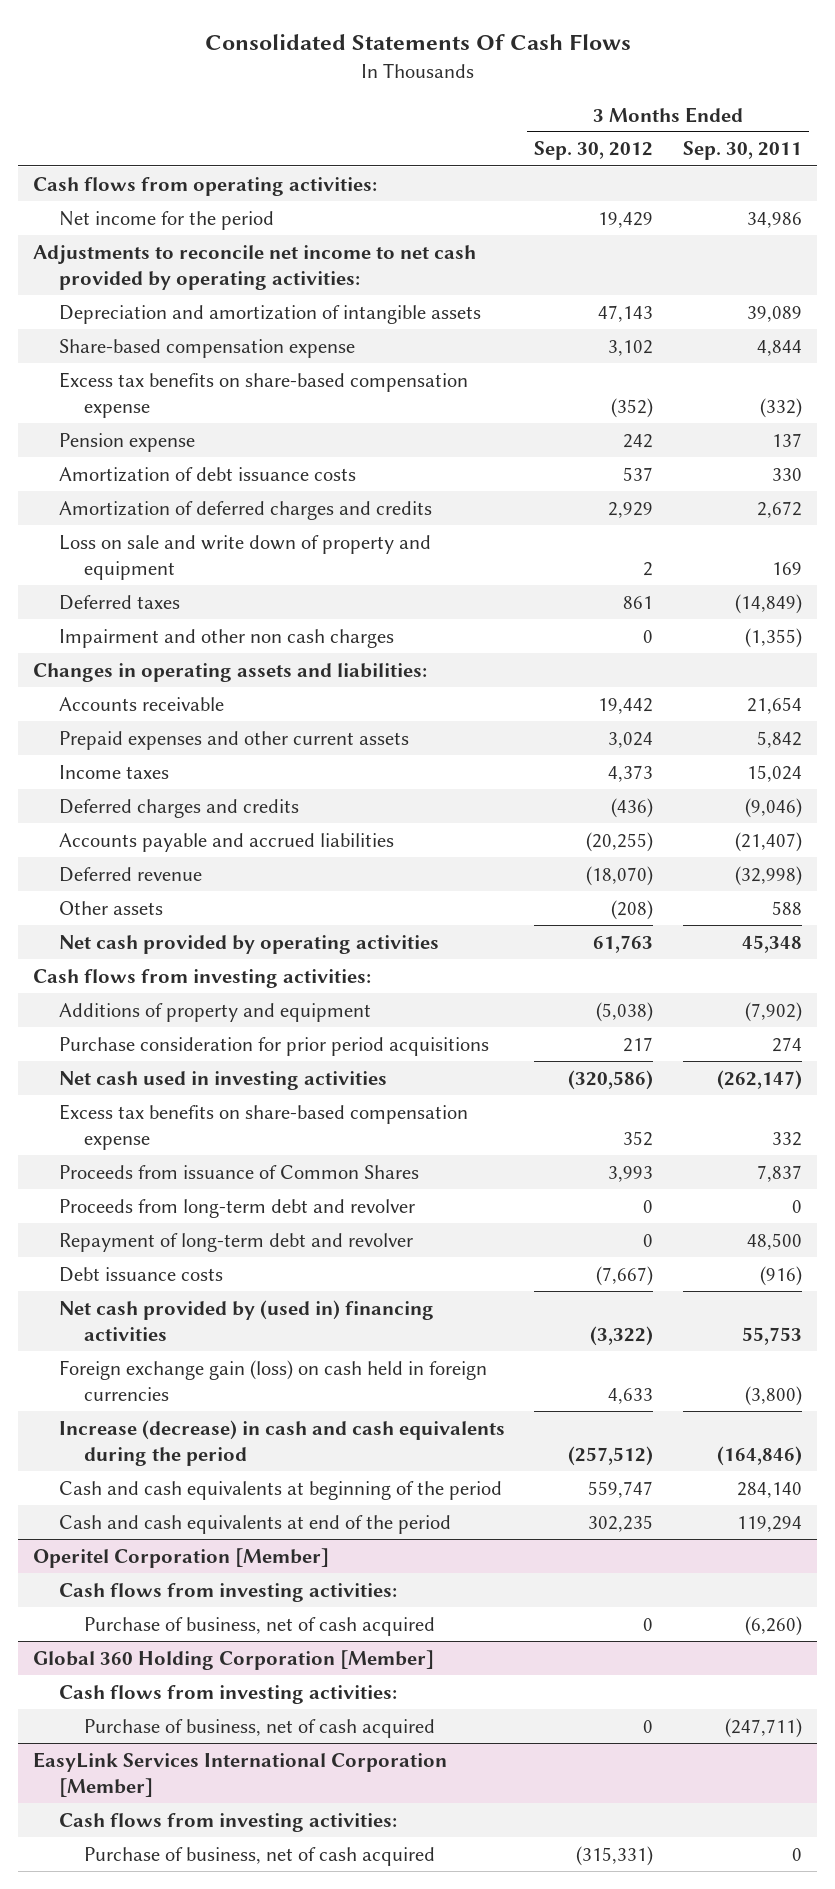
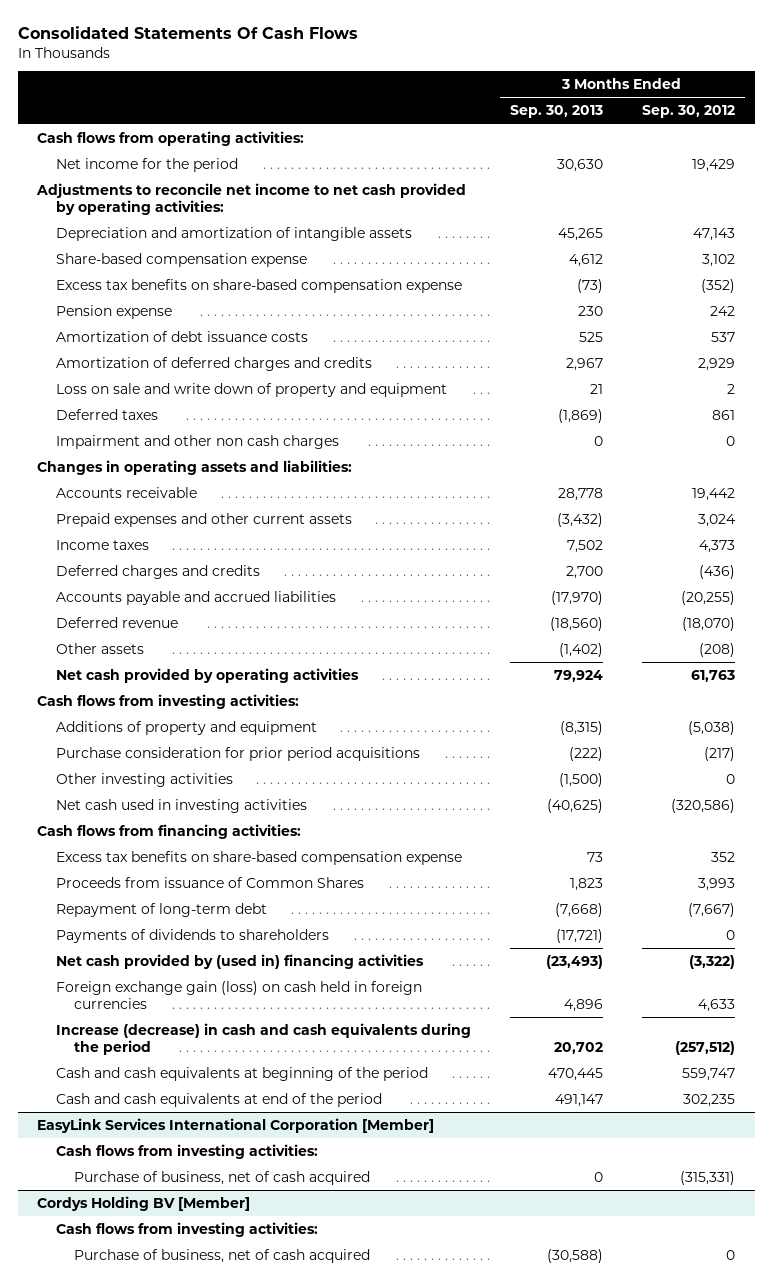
[682,141,802,161] Sep. 30, 2011 -> none
none -> [509,105,603,119] Sep. 30, 2013
[623,1036,654,1052] 217 -> [703,746,735,761] (217)
none -> [55,772,233,787] Other investing activities
none -> [37,823,302,839] Cash flows from financing activities:
[58,1198,415,1218] Proceeds from long-term debt and revolver -> none
[58,1266,223,1282] Debt issuance costs -> none
[58,1232,413,1252] Repayment of long-term debt and revolver -> [55,902,267,917] Repayment of long-term debt
[643,1233,654,1247] 0 -> [687,902,735,917] (7,667)
none -> [55,928,329,943] Payments of dividends to shareholders
[33,1547,330,1568] Operitel Corporation [Member] -> none
[58,1582,397,1602] Cash flows from investing activities: -> none
[84,1616,436,1636] Purchase of business, net of cash acquired -> none
[33,1649,435,1670] Global 360 Holding Corporation [Member] -> none
[58,1684,397,1704] Cash flows from investing activities: -> none
[84,1718,436,1738] Purchase of business, net of cash acquired -> none
none -> [37,1195,251,1211] Cordys Holding BV [Member]
none -> [55,1221,318,1237] Cash flows from investing activities:
none -> [74,1248,371,1263] Purchase of business, net of cash acquired

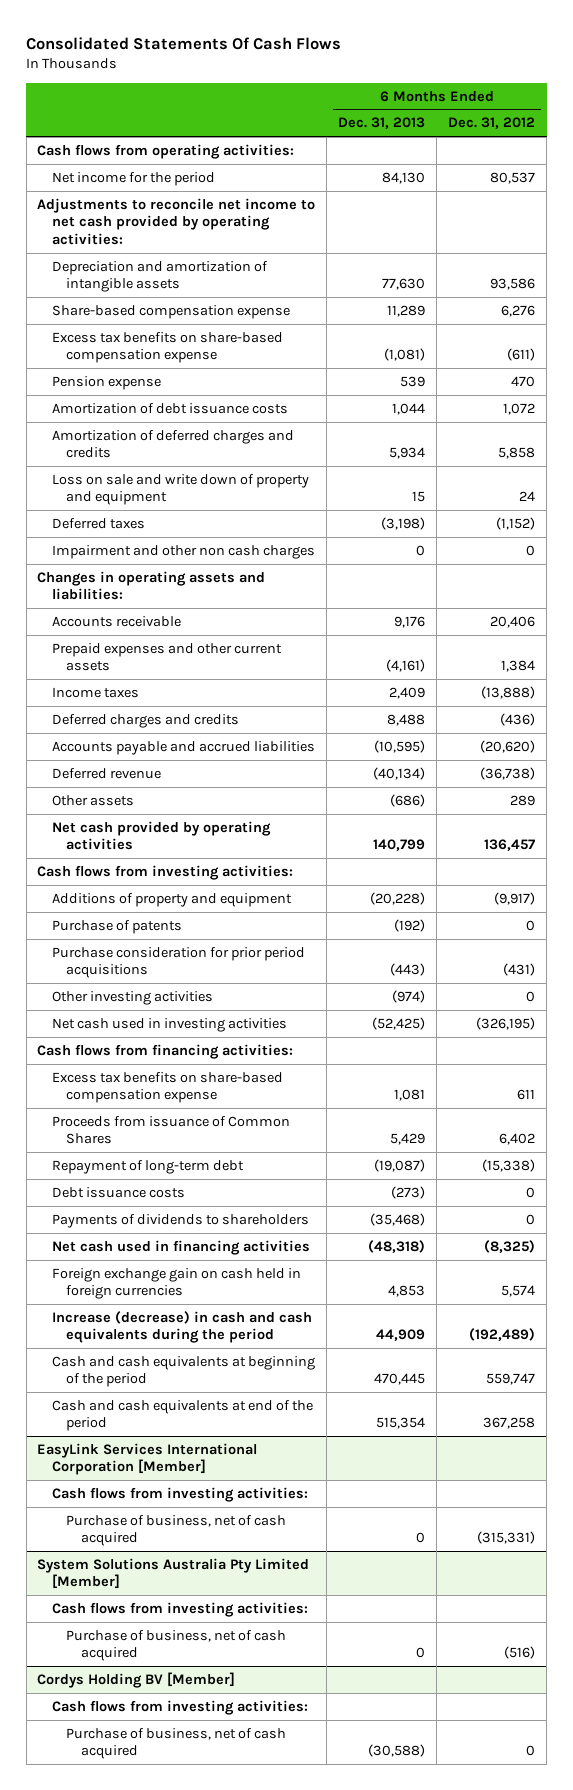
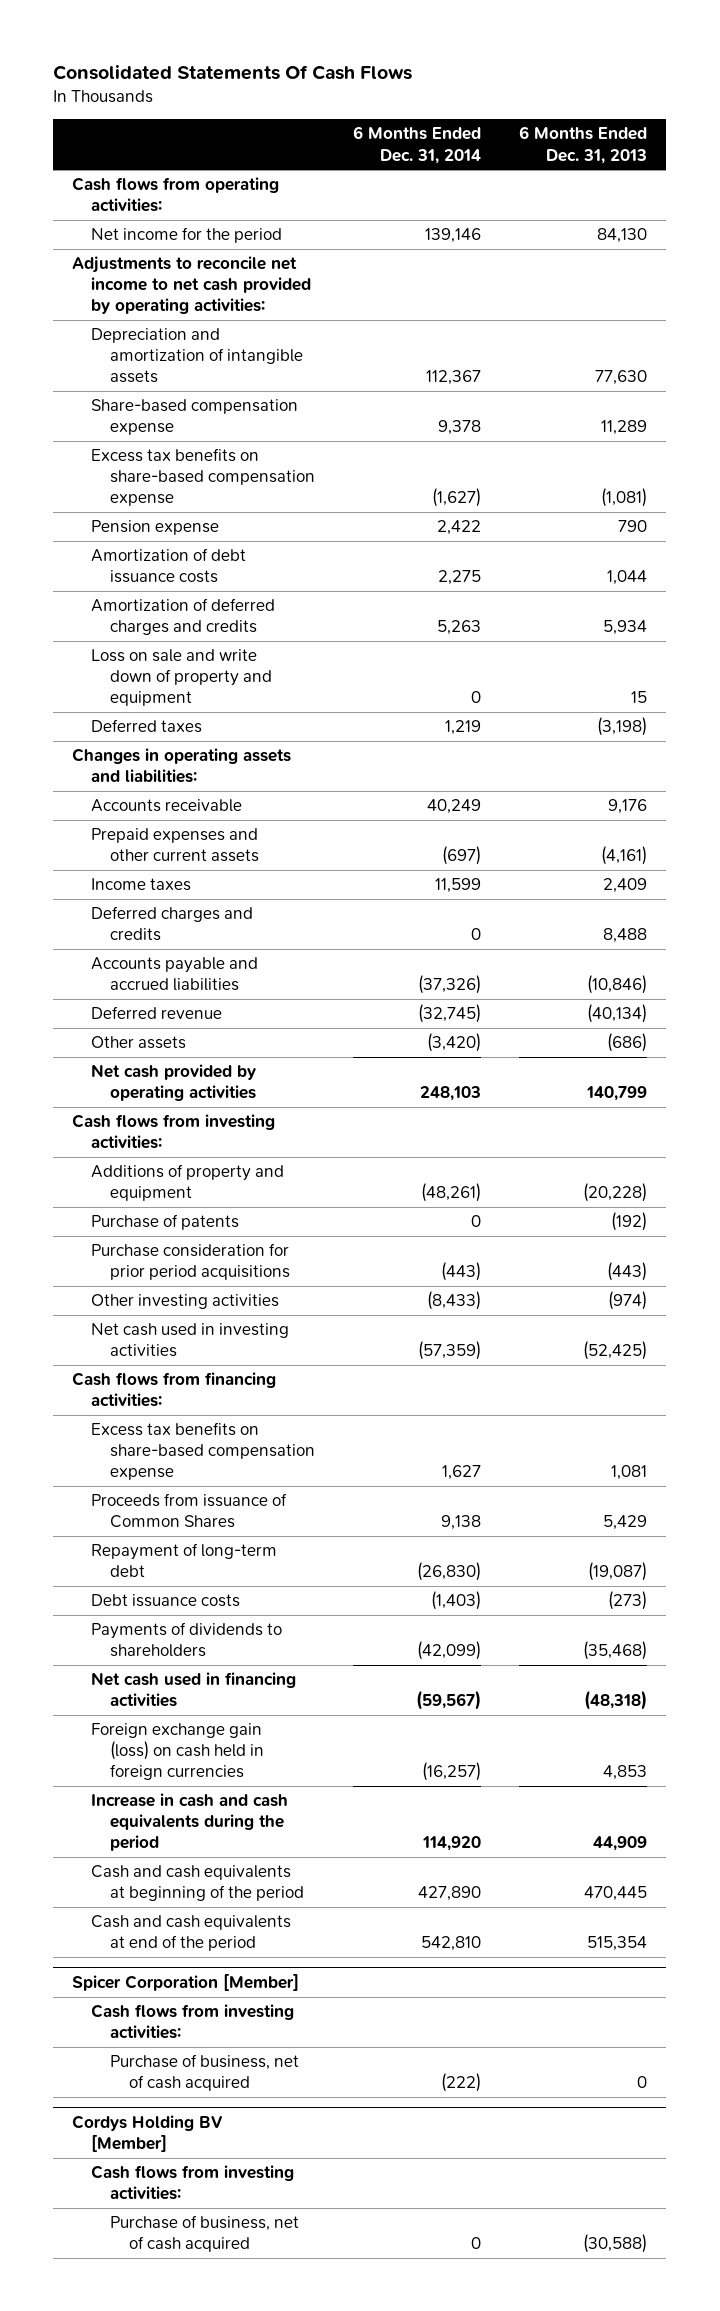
[448,117,536,130] Dec. 31, 2012 -> none
none -> [353,126,482,164] 6 Months Ended Dec. 31, 2014
[400,376,426,388] 539 -> [618,520,648,533] 790
[51,545,315,560] Impairment and other non cash charges -> none
[374,740,426,754] (10,595) -> [587,975,648,995] (10,846)
[51,1268,301,1300] Foreign exchange gain on cash held in foreign currencies -> [91,1723,265,1781] Foreign exchange gain (loss) on cash held in foreign currencies
[51,1311,312,1344] Increase (decrease) in cash and cash equivalents during the period -> [91,1793,289,1852] Increase in cash and cash equivalents during the period
[37,1443,258,1476] EasyLink Services International Corporation [Member] -> none
[51,1487,308,1503] Cash flows from investing activities: -> none
[66,1515,287,1547] Purchase of business, net of cash acquired -> none
[37,1558,310,1590] System Solutions Australia Pty Limited [Member] -> none
none -> [72,1973,300,1991] Spicer Corporation [Member]

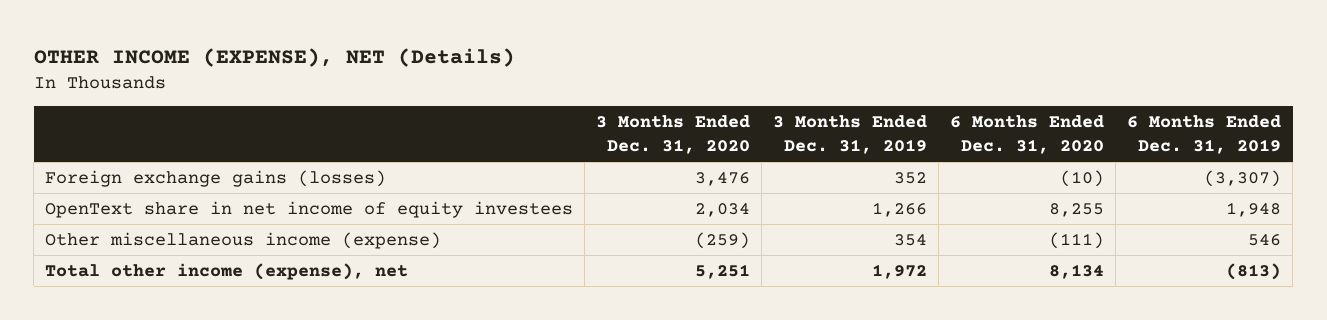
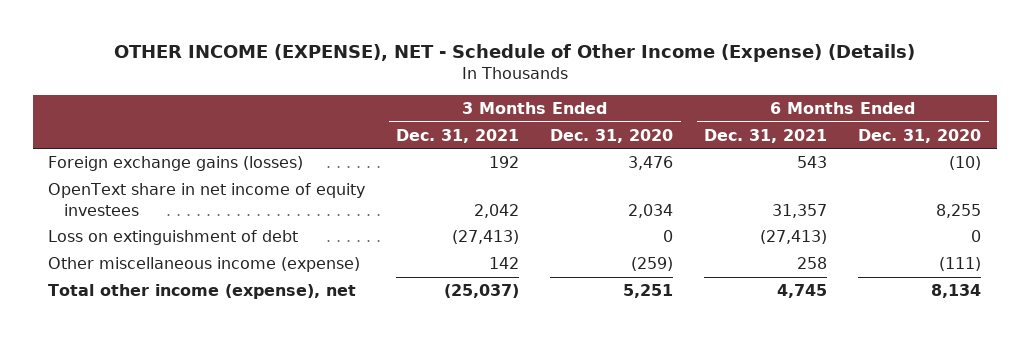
[33,47,515,67] OTHER INCOME (EXPENSE), NET (Details) -> [113,43,915,62] OTHER INCOME (EXPENSE), NET - Schedule of Other Income (Expense) (Details)
[773,115,928,155] 3 Months Ended Dec. 31, 2019 -> none
[1127,115,1282,155] 6 Months Ended Dec. 31, 2019 -> none
none -> [396,128,520,143] Dec. 31, 2021
none -> [704,128,828,143] Dec. 31, 2021
none -> [48,230,299,246] Loss on extinguishment of debt

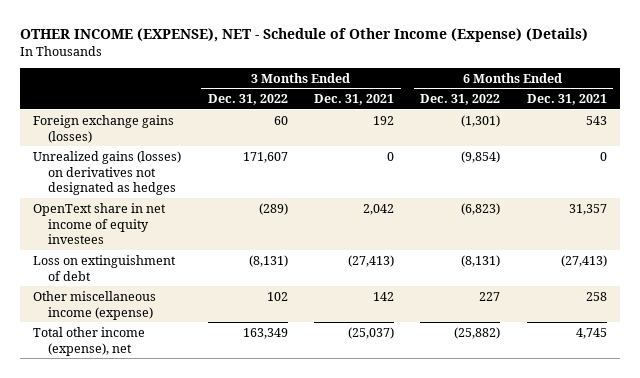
[550,128,674,143] Dec. 31, 2020 -> none
[858,128,982,143] Dec. 31, 2020 -> none
none -> [207,94,288,106] Dec. 31, 2022
none -> [420,94,501,106] Dec. 31, 2022
none -> [33,150,182,196] Unrealized gains (losses) on derivatives not designated as hedges

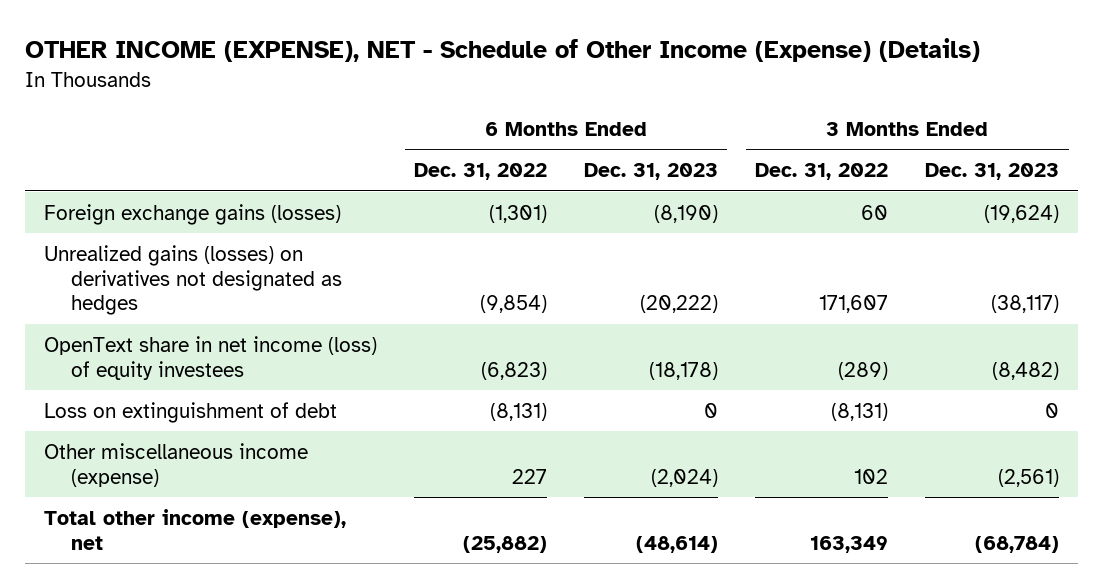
[314,94,395,106] Dec. 31, 2021 -> none
[526,94,607,106] Dec. 31, 2021 -> none
none -> [584,163,719,181] Dec. 31, 2023
none -> [925,163,1060,181] Dec. 31, 2023
[33,202,167,245] OpenText share in net income of equity investees -> [43,335,377,380] OpenText share in net income (loss) of equity investees

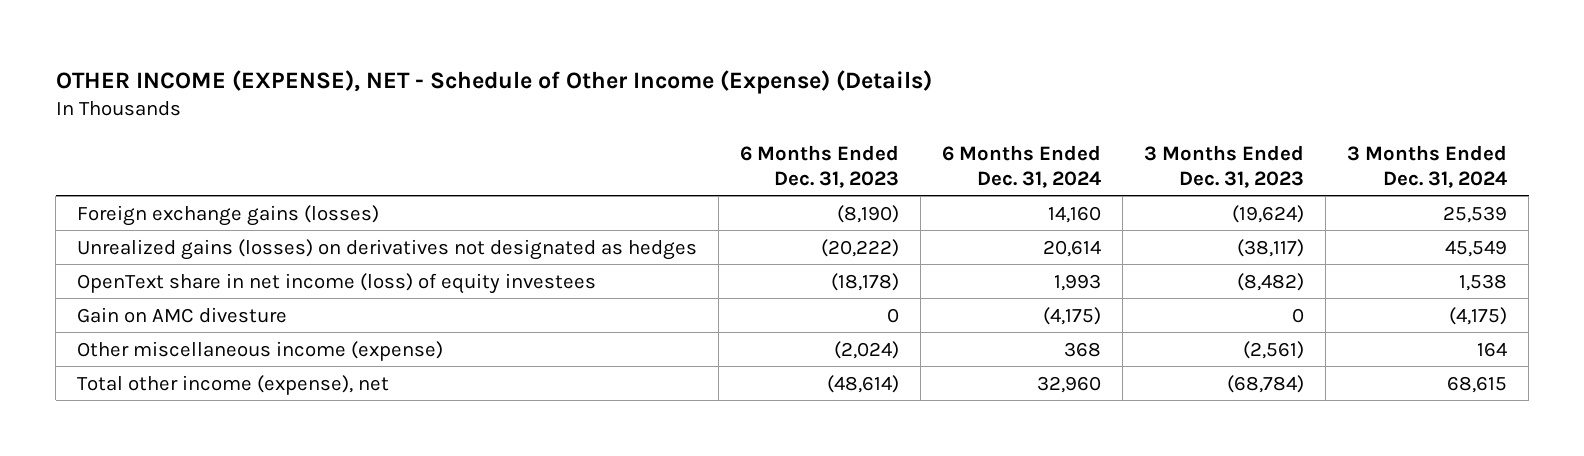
[413,163,547,181] Dec. 31, 2022 -> none
[755,163,889,181] Dec. 31, 2022 -> none
none -> [942,144,1102,188] 6 Months Ended Dec. 31, 2024
none -> [1347,144,1508,188] 3 Months Ended Dec. 31, 2024
[43,401,337,423] Loss on extinguishment of debt -> none
none -> [77,306,288,323] Gain on AMC divesture

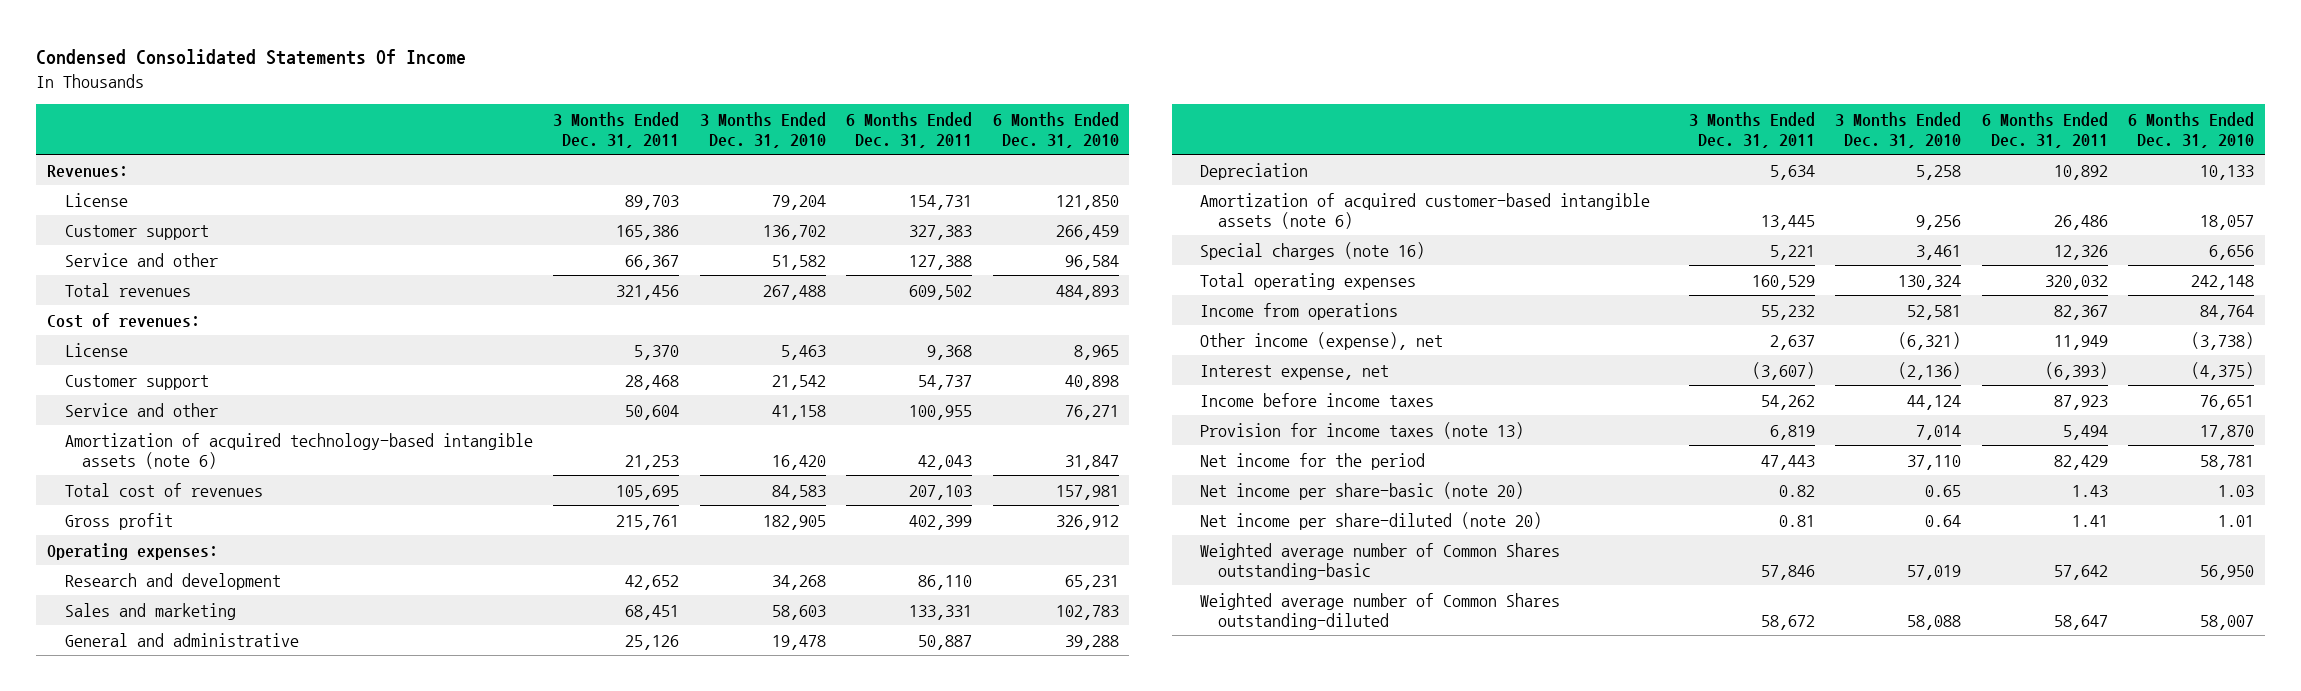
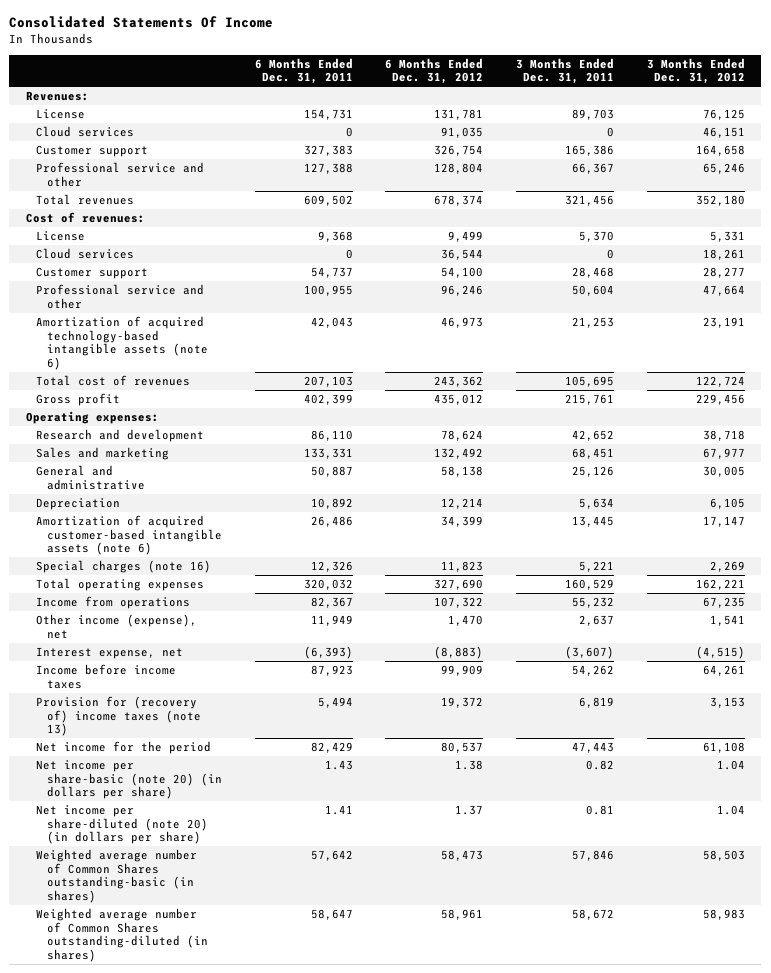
[36,49,467,66] Condensed Consolidated Statements Of Income -> [9,16,274,29] Consolidated Statements Of Income
[699,111,826,148] 3 Months Ended Dec. 31, 2010 -> none
[992,111,1119,148] 6 Months Ended Dec. 31, 2010 -> none
none -> [385,57,484,85] 6 Months Ended Dec. 31, 2012
none -> [646,57,745,85] 3 Months Ended Dec. 31, 2012
none -> [36,125,135,137] Cloud services
[64,252,218,267] Service and other -> [36,161,205,187] Professional service and other
none -> [36,247,135,259] Cloud services
[64,402,218,417] Service and other -> [36,283,205,309] Professional service and other
[1200,421,1525,439] Provision for income taxes (note 13) -> [36,695,202,737] Provision for (recovery of) income taxes (note 13)
[1200,481,1525,500] Net income per share-basic (note 20) -> [36,759,223,800] Net income per share-basic (note 20) (in dollars per share)
[1200,511,1543,530] Net income per share-diluted (note 20) -> [36,804,209,845] Net income per share-diluted (note 20) (in dollars per share)
[1200,542,1561,580] Weighted average number of Common Shares outstanding-basic -> [36,848,198,904] Weighted average number of Common Shares outstanding-basic (in shares)
[1200,592,1561,630] Weighted average number of Common Shares outstanding-diluted -> [36,907,209,963] Weighted average number of Common Shares outstanding-diluted (in shares)

